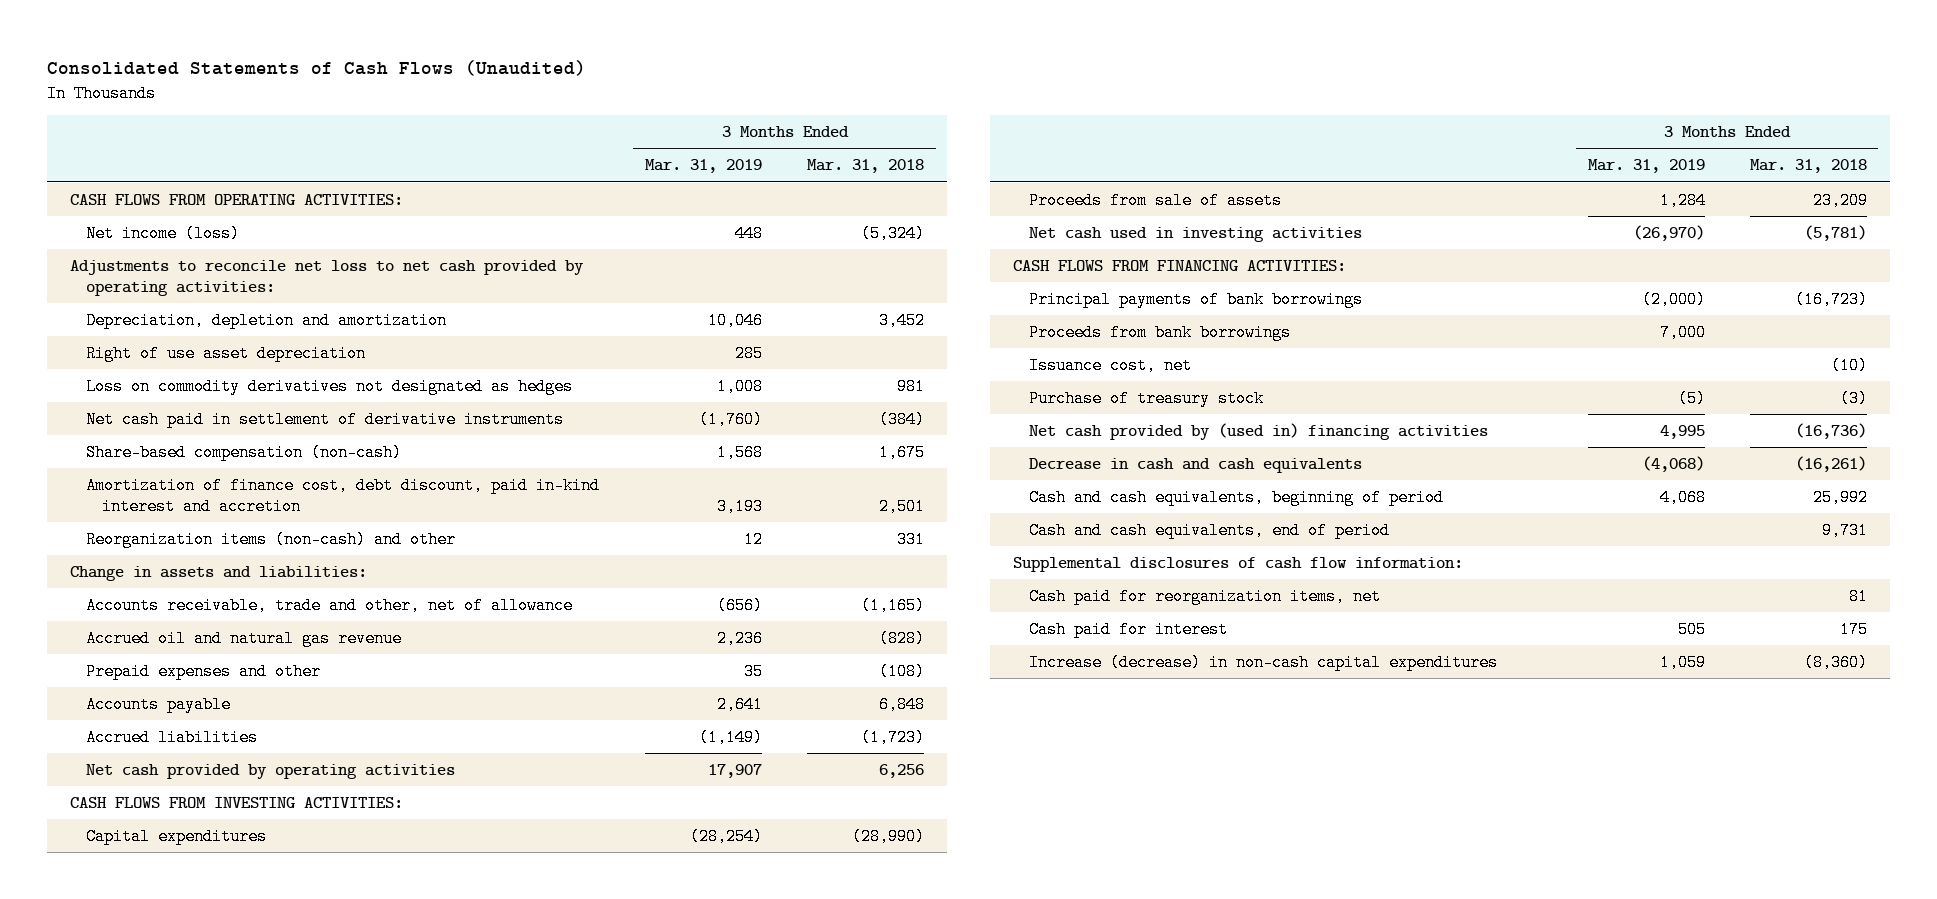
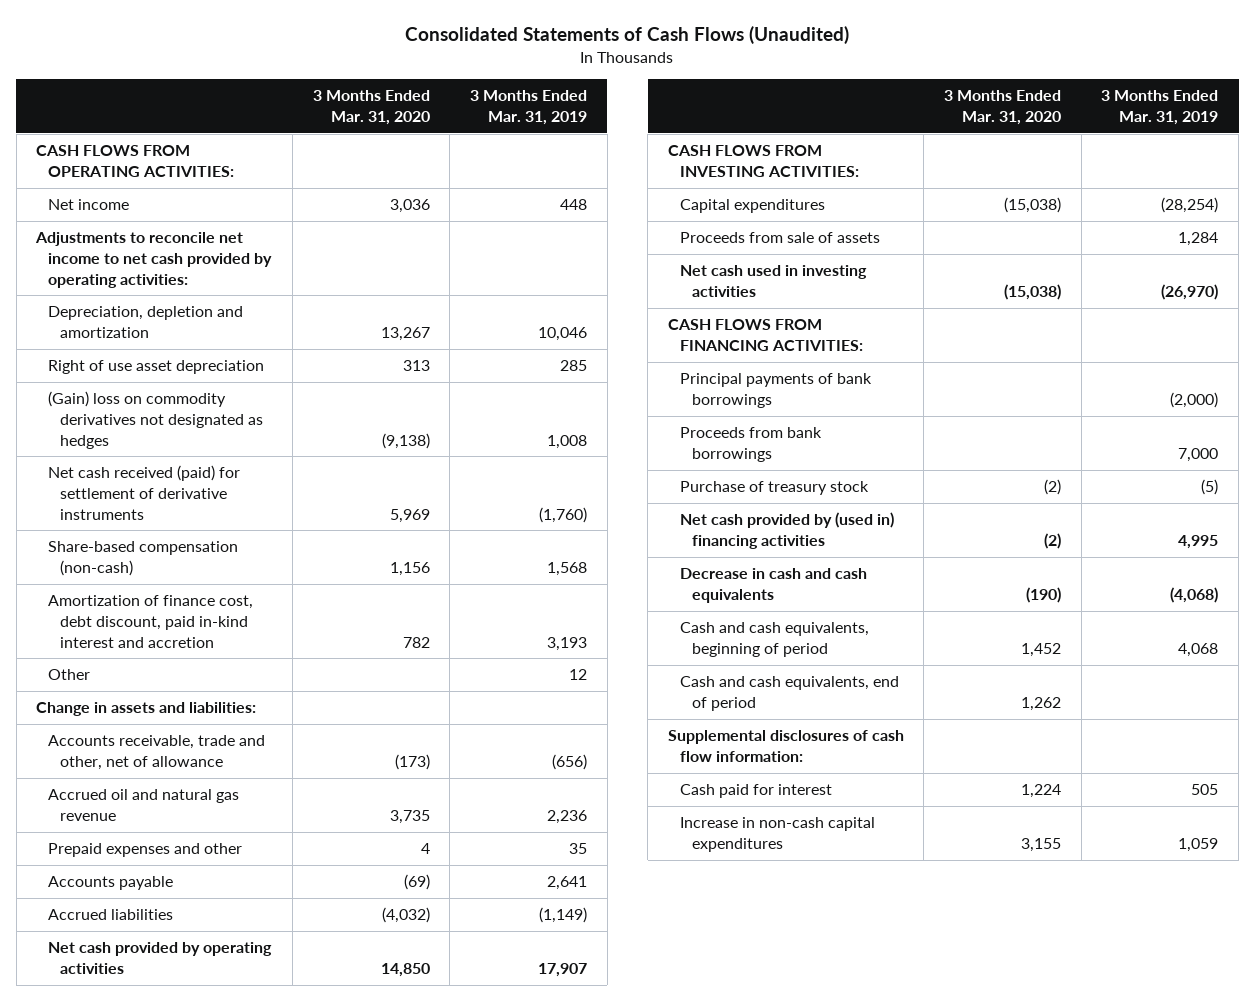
[807,159,925,174] Mar. 31, 2018 -> none
none -> [312,90,430,126] 3 Months Ended Mar. 31, 2020
[86,224,241,242] Net income (loss) -> [48,199,130,211] Net income
[70,259,585,296] Adjustments to reconcile net loss to net cash provided by operating activities: -> [35,232,273,288] Adjustments to reconcile net income to net cash provided by operating activities:
[86,377,574,395] Loss on commodity derivatives not designated as hedges -> [48,391,264,449] (Gain) loss on commodity derivatives not designated as hedges
[86,410,565,428] Net cash paid in settlement of derivative instruments -> [48,465,241,520] Net cash received (paid) for settlement of derivative instruments
[86,530,457,548] Reorganization items (non-cash) and other -> none
none -> [48,669,91,681] Other
[1029,356,1193,374] Issuance cost, net -> none
[1029,587,1382,605] Cash paid for reorganization items, net -> none
[1029,653,1499,671] Increase (decrease) in non-cash capital expenditures -> [679,817,875,853] Increase in non-cash capital expenditures

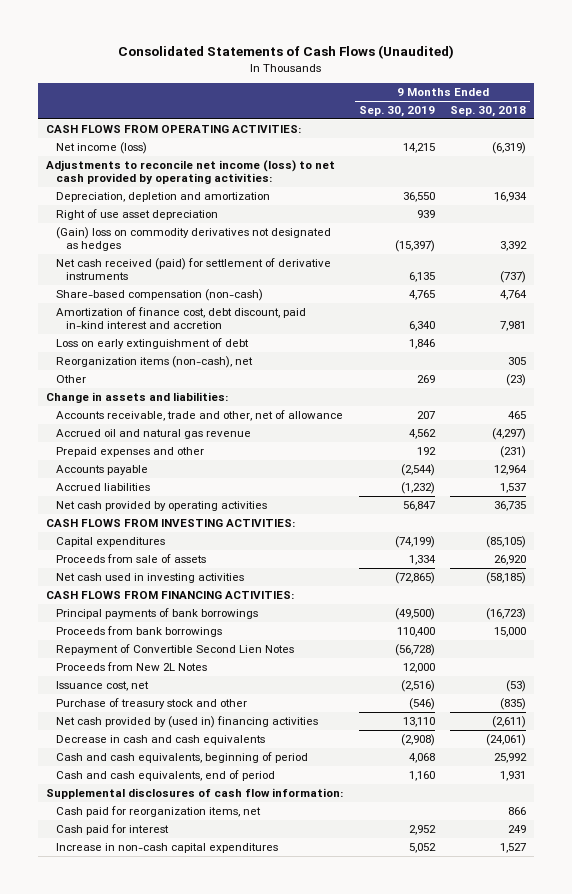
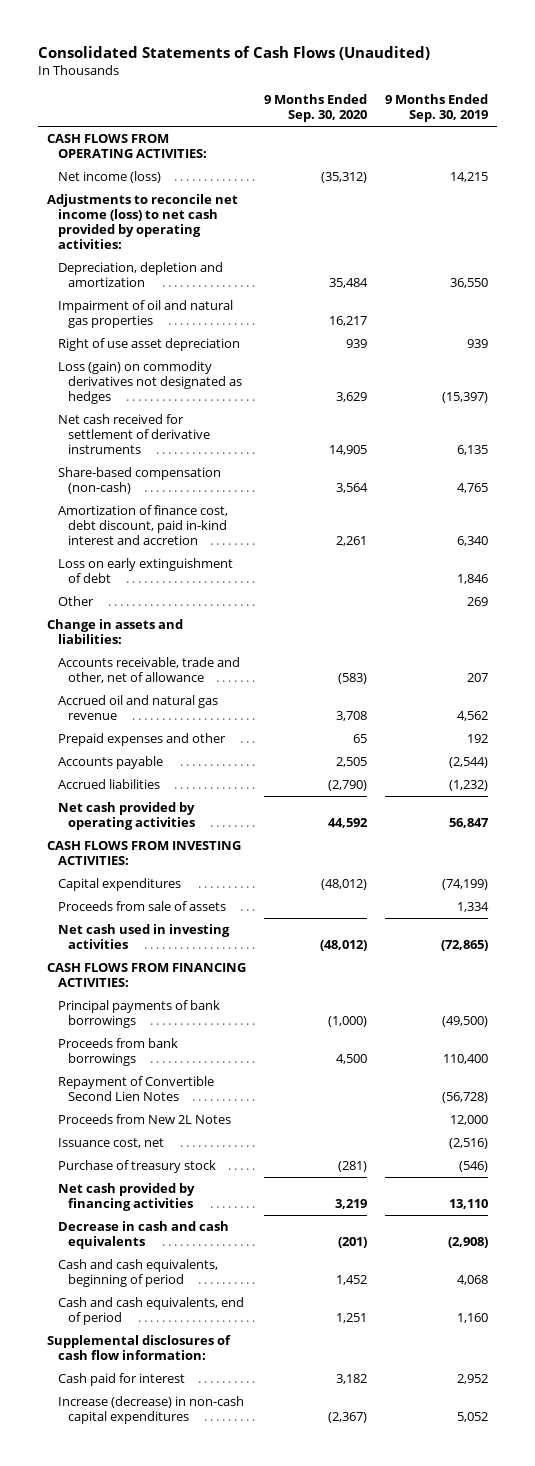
[450,106,527,118] Sep. 30, 2018 -> none
none -> [264,94,368,123] 9 Months Ended Sep. 30, 2020
none -> [57,300,233,329] Impairment of oil and natural gas properties
[56,227,332,252] (Gain) loss on commodity derivatives not designated as hedges -> [57,361,243,404] Loss (gain) on commodity derivatives not designated as hedges
[56,258,332,281] Net cash received (paid) for settlement of derivative instruments -> [57,414,211,454] Net cash received for settlement of derivative instruments
[56,356,254,369] Reorganization items (non-cash), net -> none
[56,698,248,710] Purchase of treasury stock and other -> [57,1160,216,1174] Purchase of treasury stock
[56,716,319,729] Net cash provided by (used in) financing activities -> [57,1183,195,1212] Net cash provided by financing activities
[56,806,262,818] Cash paid for reorganization items, net -> none
[56,843,279,854] Increase in non-cash capital expenditures -> [57,1396,244,1425] Increase (decrease) in non-cash capital expenditures

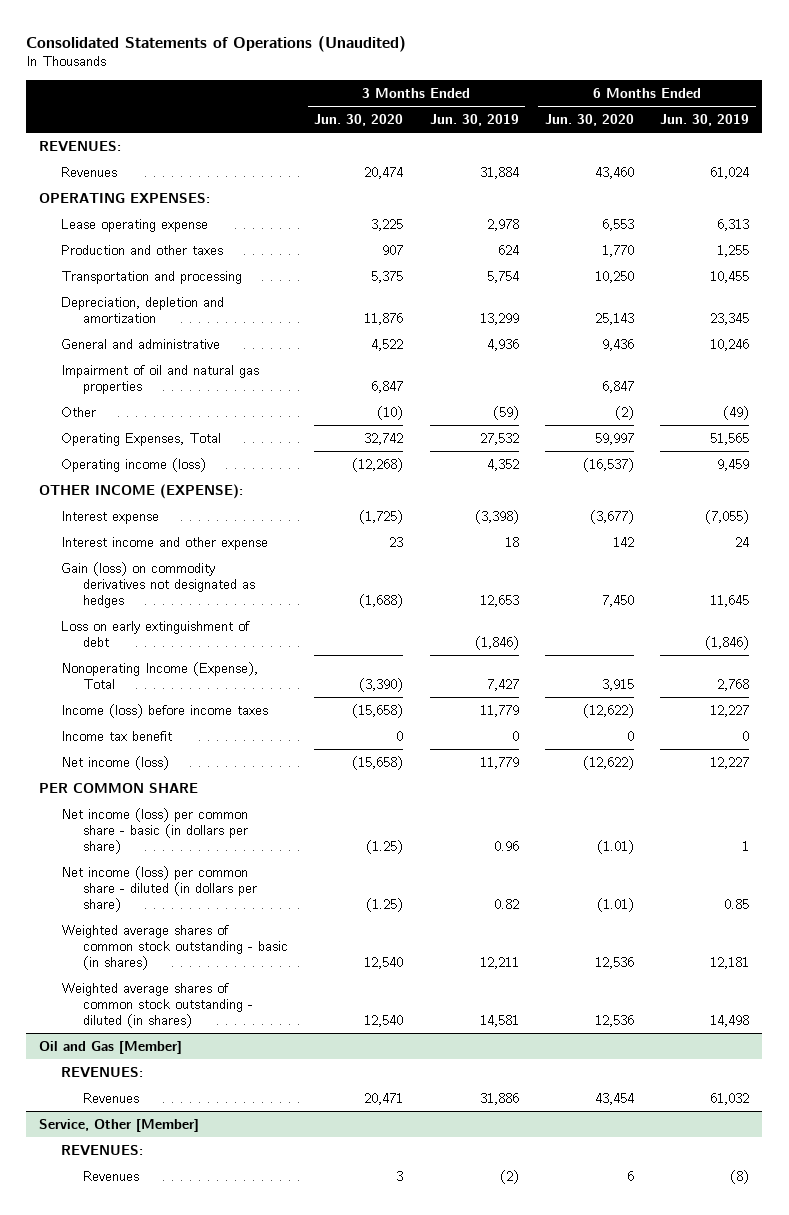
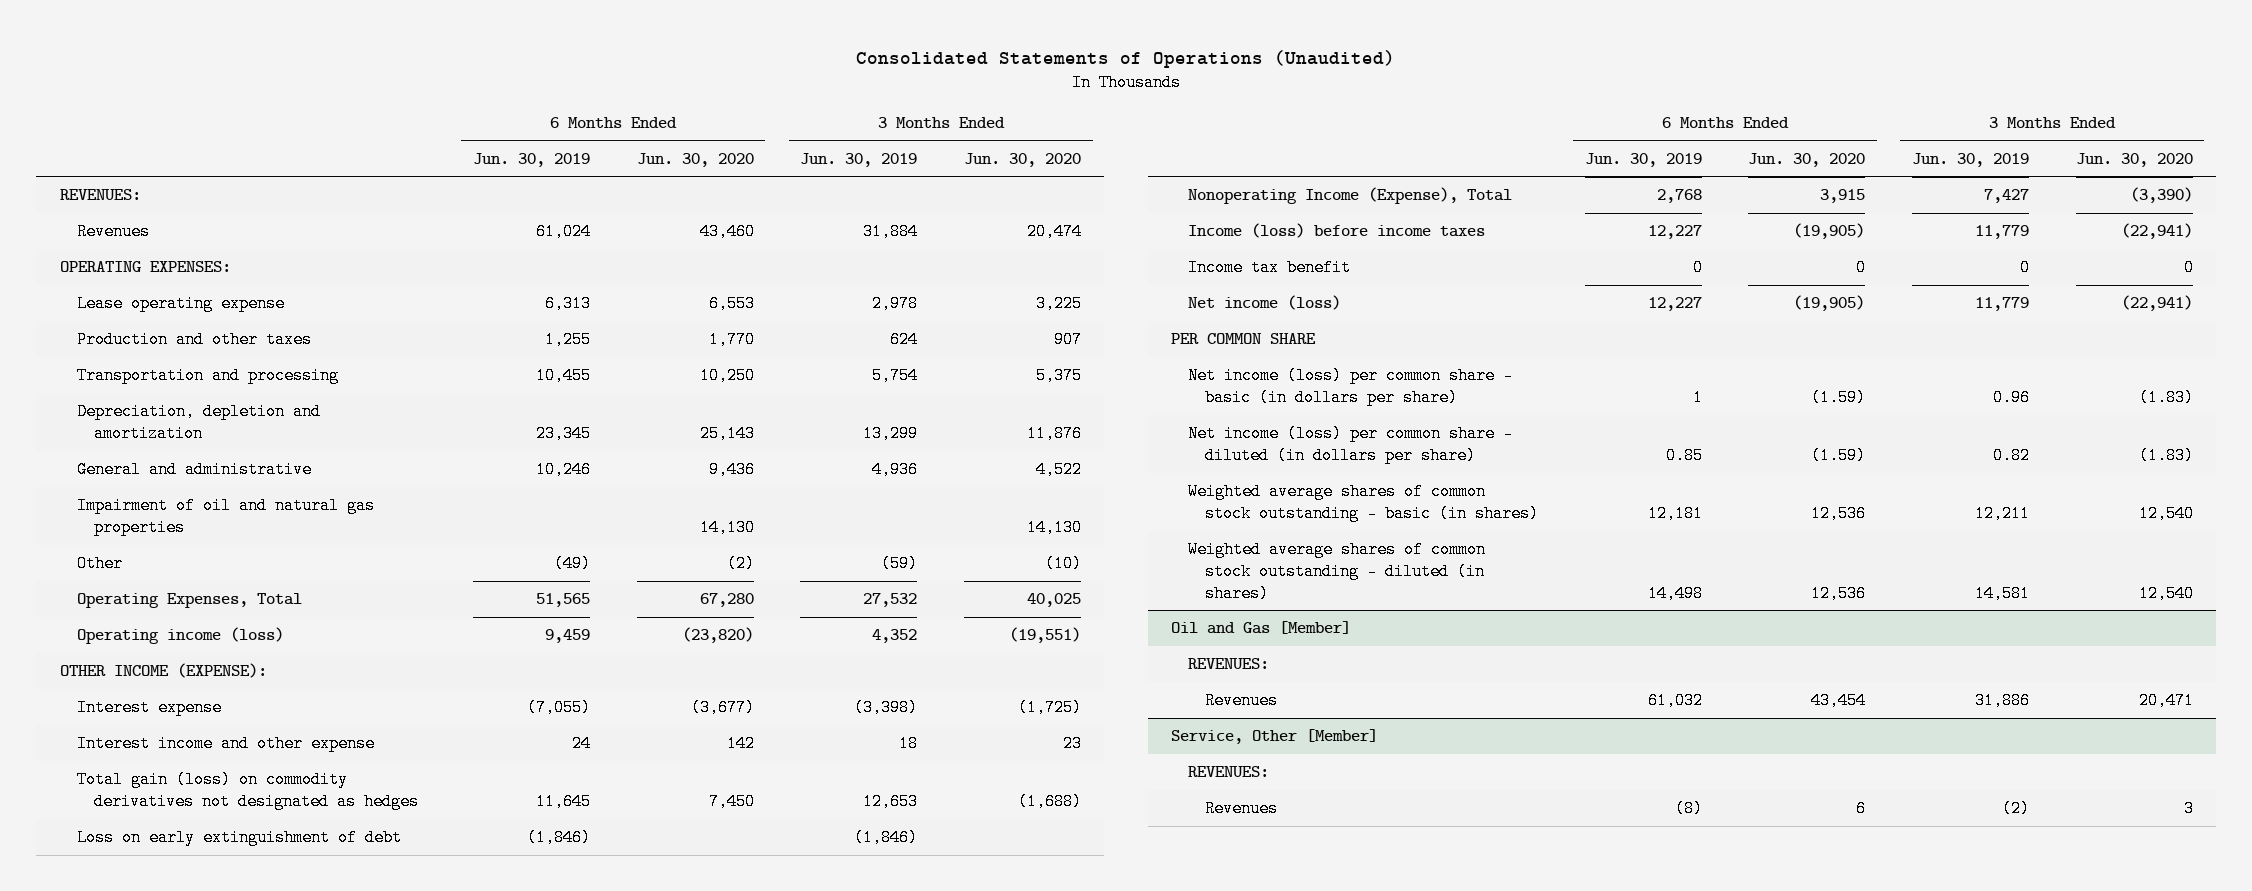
[371,380,404,393] 6,847 -> [1027,519,1083,537] 14,130
[601,380,634,393] 6,847 -> [699,519,755,537] 14,130
[364,432,404,445] 32,742 -> [1027,593,1082,608] 40,025
[594,432,634,445] 59,997 -> [699,593,754,608] 67,280
[352,457,404,472] (12,268) -> [1009,627,1082,644] (19,551)
[582,457,634,472] (16,537) -> [681,627,754,644] (23,820)
[61,561,255,609] Gain (loss) on commodity derivatives not designated as hedges -> [76,771,419,811] Total gain (loss) on commodity derivatives not designated as hedges
[352,703,404,718] (15,658) -> [2120,223,2193,240] (22,941)
[582,703,634,718] (12,622) -> [1793,223,1866,240] (19,905)
[352,755,404,770] (15,658) -> [2120,295,2193,312] (22,941)
[582,755,634,770] (12,622) -> [1793,295,1866,312] (19,905)
[366,840,404,855] (1.25) -> [2138,389,2194,407] (1.83)
[596,840,634,855] (1.01) -> [1811,389,1867,407] (1.59)
[366,898,404,913] (1.25) -> [2138,447,2194,465] (1.83)
[596,898,634,913] (1.01) -> [1811,447,1867,465] (1.59)

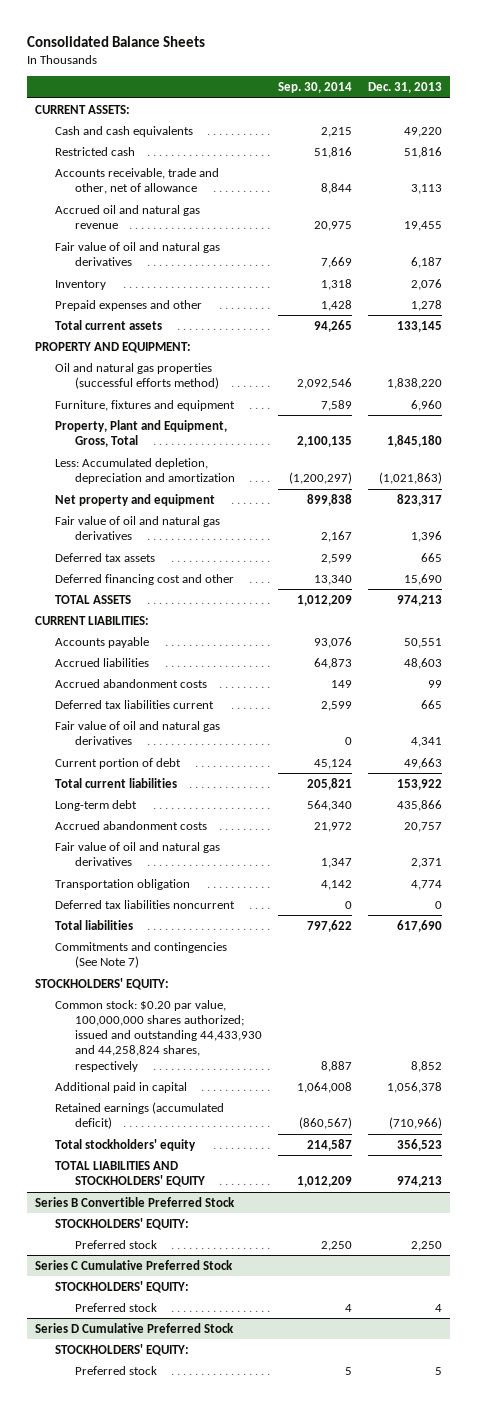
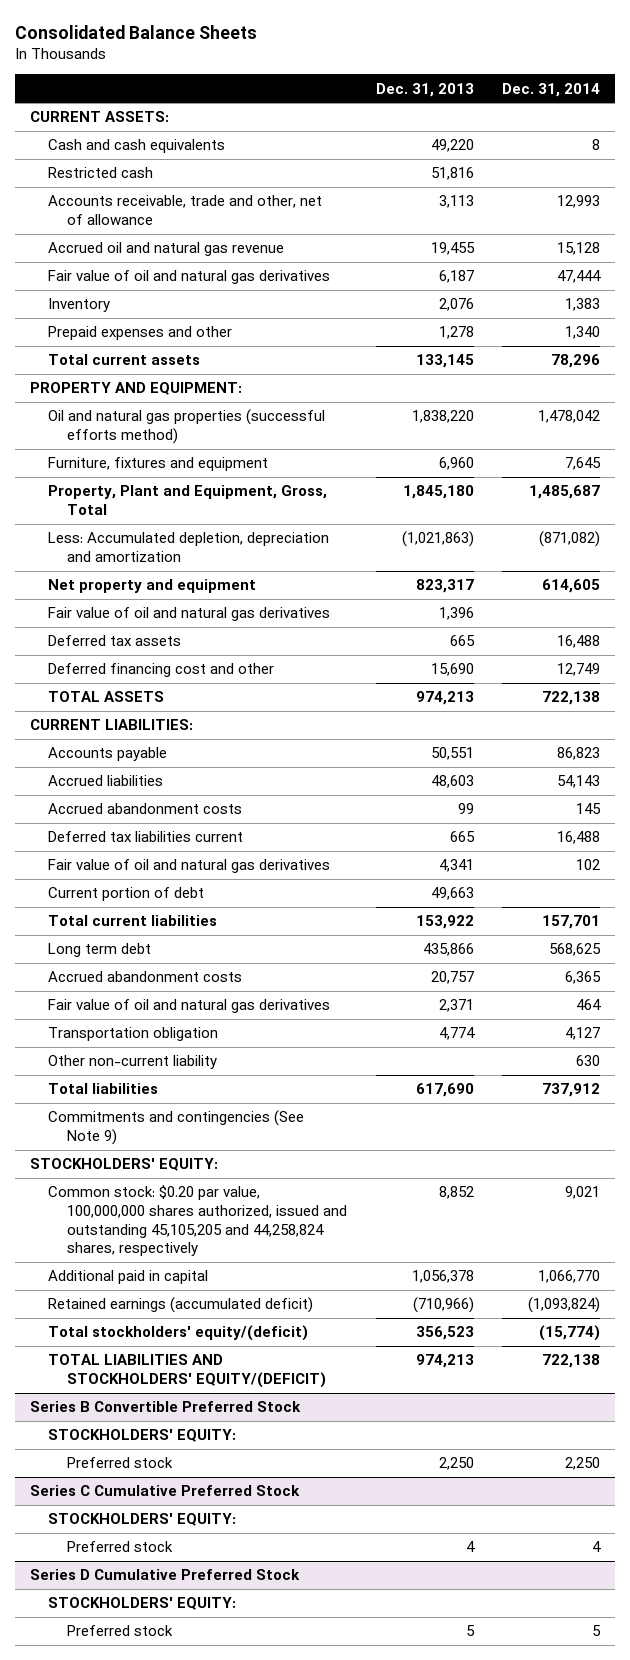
[277,82,352,94] Sep. 30, 2014 -> none
none -> [502,82,601,97] Dec. 31, 2014
[55,799,138,811] Long-term debt -> [48,943,152,958] Long term debt
[55,899,236,909] Deferred tax liabilities noncurrent -> none
none -> [48,1055,218,1070] Other non-current liability
[55,941,228,968] Commitments and contingencies (See Note 7) -> [48,1110,305,1146] Commitments and contingencies (See Note 9)
[55,999,262,1072] Common stock: $0.20 par value, 100,000,000 shares authorized; issued and outstanding 44,433,930 and 44,258,824 shares, respectively -> [48,1185,348,1257] Common stock: $0.20 par value, 100,000,000 shares authorized, issued and outstanding 45,105,205 and 44,258,824 shares, respectively
[55,1138,197,1151] Total stockholders' equity -> [48,1325,309,1342] Total stockholders' equity/(deficit)
[55,1160,205,1187] TOTAL LIABILITIES AND STOCKHOLDERS' EQUITY -> [48,1354,327,1389] TOTAL LIABILITIES AND STOCKHOLDERS' EQUITY/(DEFICIT)

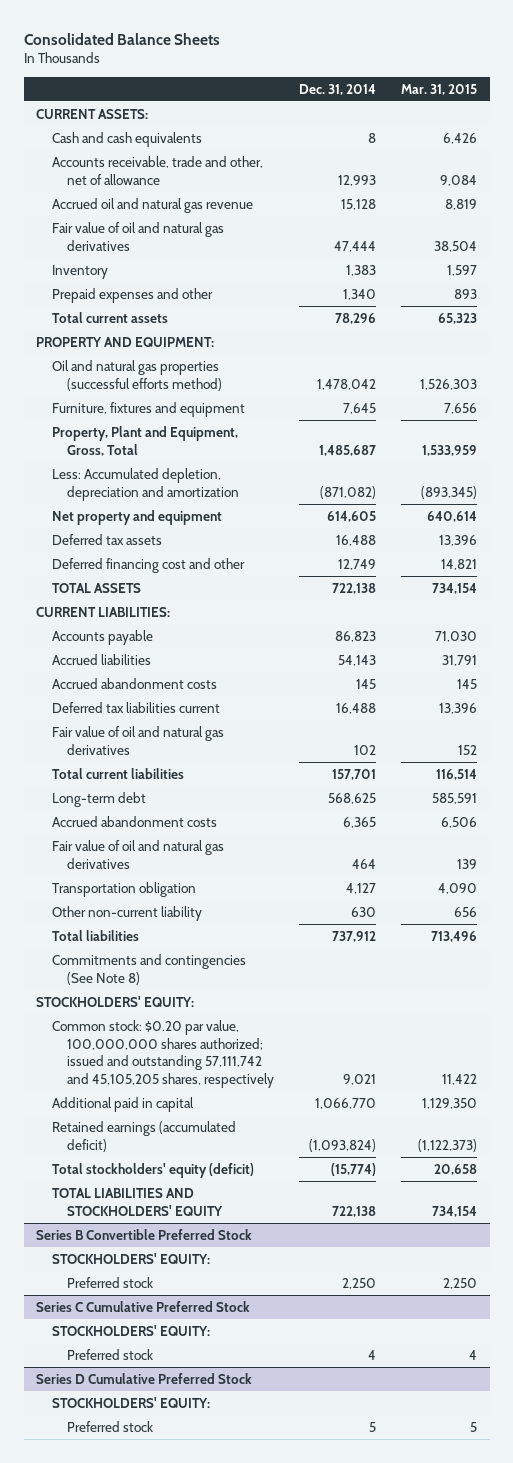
[375,82,474,97] Dec. 31, 2013 -> none
none -> [401,83,478,95] Mar. 31, 2015
[48,167,154,179] Restricted cash -> none
[48,607,331,622] Fair value of oil and natural gas derivatives -> none
[48,887,205,902] Current portion of debt -> none
[48,943,152,958] Long term debt -> [51,791,146,807] Long-term debt
[48,1110,305,1146] Commitments and contingencies (See Note 9) -> [51,953,246,985] Commitments and contingencies (See Note 8)
[48,1185,348,1257] Common stock: $0.20 par value, 100,000,000 shares authorized, issued and outstanding 45,105,205 and 44,258,824 shares, respectively -> [51,1019,275,1088] Common stock: $0.20 par value, 100,000,000 shares authorized; issued and outstanding 57,111,742 and 45,105,205 shares, respectively
[48,1325,309,1342] Total stockholders' equity/(deficit) -> [51,1162,254,1178] Total stockholders' equity (deficit)
[48,1354,327,1389] TOTAL LIABILITIES AND STOCKHOLDERS' EQUITY/(DEFICIT) -> [51,1187,224,1216] TOTAL LIABILITIES AND STOCKHOLDERS' EQUITY

